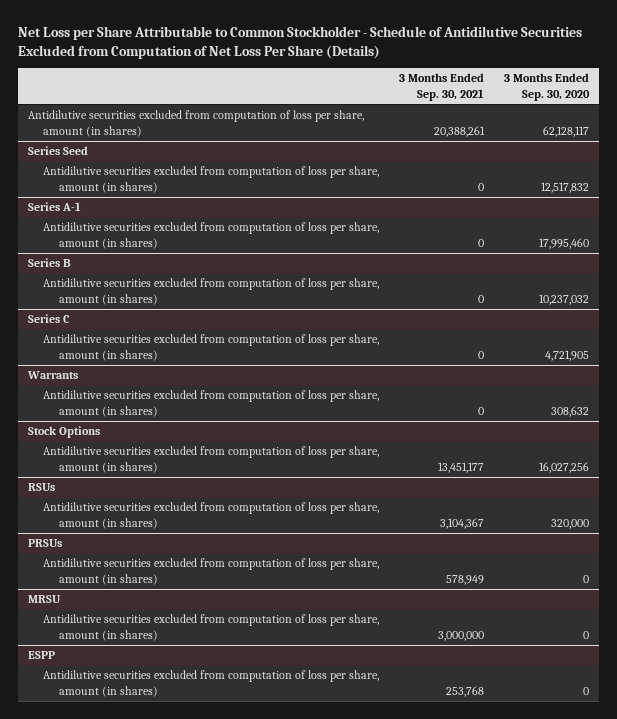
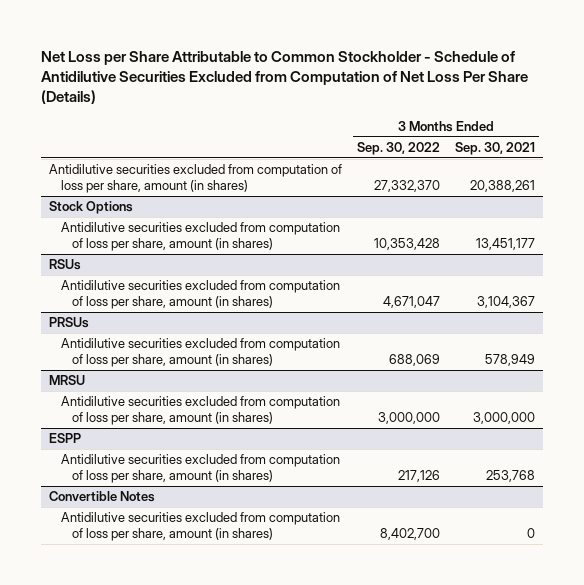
[503,73,590,101] 3 Months Ended Sep. 30, 2020 -> none
none -> [357,141,441,155] Sep. 30, 2022
[28,146,89,156] Series Seed -> none
[43,166,380,193] Antidilutive securities excluded from computation of loss per share, amount (in shares) -> none
[28,202,82,212] Series A-1 -> none
[43,222,380,249] Antidilutive securities excluded from computation of loss per share, amount (in shares) -> none
[28,258,72,268] Series B -> none
[43,278,380,305] Antidilutive securities excluded from computation of loss per share, amount (in shares) -> none
[28,314,71,324] Series C -> none
[43,334,380,361] Antidilutive securities excluded from computation of loss per share, amount (in shares) -> none
[27,371,79,380] Warrants -> none
[43,390,380,417] Antidilutive securities excluded from computation of loss per share, amount (in shares) -> none
none -> [48,491,155,503] Convertible Notes
none -> [60,512,340,541] Antidilutive securities excluded from computation of loss per share, amount (in shares)

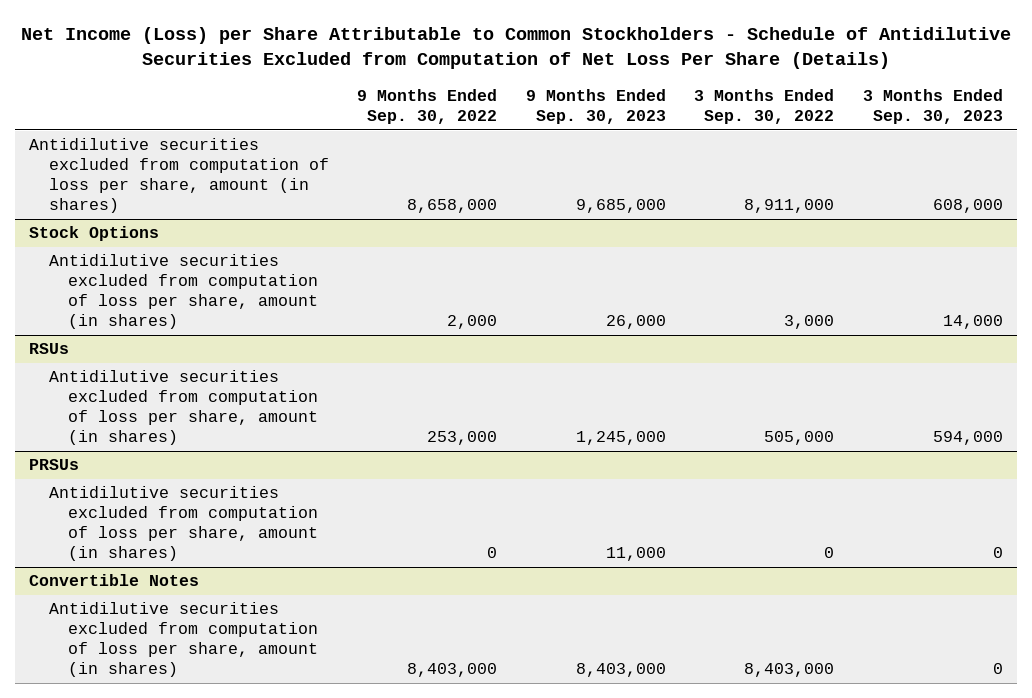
[41,50,529,105] Net Loss per Share Attributable to Common Stockholder - Schedule of Antidilutive Securities Excluded from Computation of Net Loss Per Share (Details) -> [20,27,1011,70] Net Income (Loss) per Share Attributable to Common Stockholders - Schedule of Antidilutive Securities Excluded from Computation of Net Loss Per Share (Details)
[455,141,536,155] Sep. 30, 2021 -> none
none -> [357,89,498,125] 9 Months Ended Sep. 30, 2022
none -> [525,89,666,125] 9 Months Ended Sep. 30, 2023
none -> [862,89,1003,125] 3 Months Ended Sep. 30, 2023
[374,179,441,192] 27,332,370 -> [744,199,835,214] 8,911,000
[374,237,441,250] 10,353,428 -> [784,315,835,330] 3,000
[383,295,441,308] 4,671,047 -> [764,431,835,446] 505,000
[48,375,85,386] MRSU -> none
[60,396,340,425] Antidilutive securities excluded from computation of loss per share, amount (in shares) -> none
[48,433,81,444] ESPP -> none
[60,454,340,483] Antidilutive securities excluded from computation of loss per share, amount (in shares) -> none
[389,353,441,366] 688,069 -> [824,547,835,559] 0
[380,527,441,540] 8,402,700 -> [744,663,835,678] 8,403,000

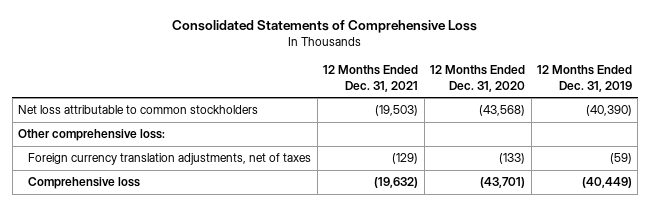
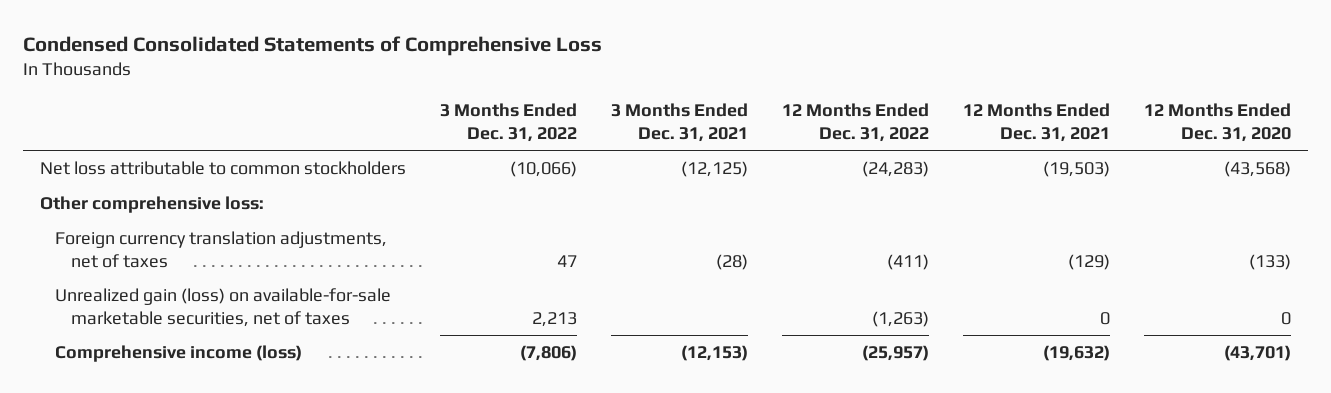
[171,20,477,34] Consolidated Statements of Comprehensive Loss -> [22,35,602,56] Condensed Consolidated Statements of Comprehensive Loss
[536,65,632,92] 12 Months Ended Dec. 31, 2019 -> none
none -> [439,103,577,142] 3 Months Ended Dec. 31, 2022
none -> [611,103,749,142] 3 Months Ended Dec. 31, 2021
none -> [782,103,930,142] 12 Months Ended Dec. 31, 2022
none -> [55,288,392,327] Unrealized gain (loss) on available-for-sale marketable securities, net of taxes
[28,177,141,190] Comprehensive loss -> [55,345,303,363] Comprehensive income (loss)

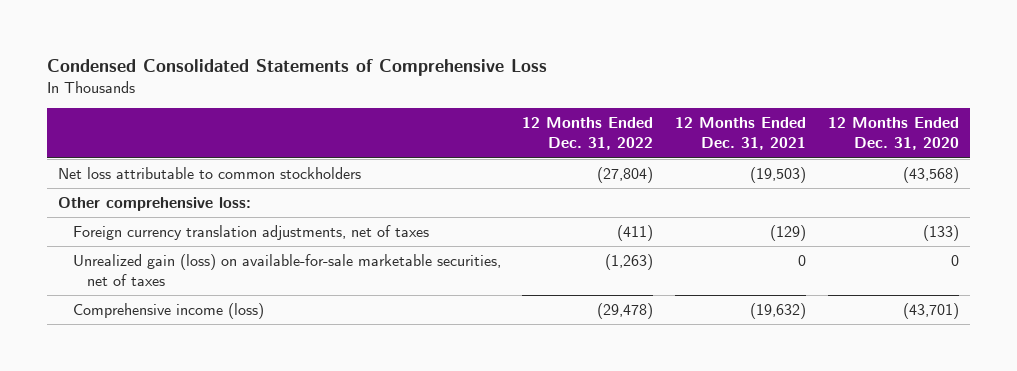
[439,103,577,142] 3 Months Ended Dec. 31, 2022 -> none
[611,103,749,142] 3 Months Ended Dec. 31, 2021 -> none
[862,161,930,178] (24,283) -> [597,167,654,184] (27,804)
[862,345,930,362] (25,957) -> [597,303,654,320] (29,478)

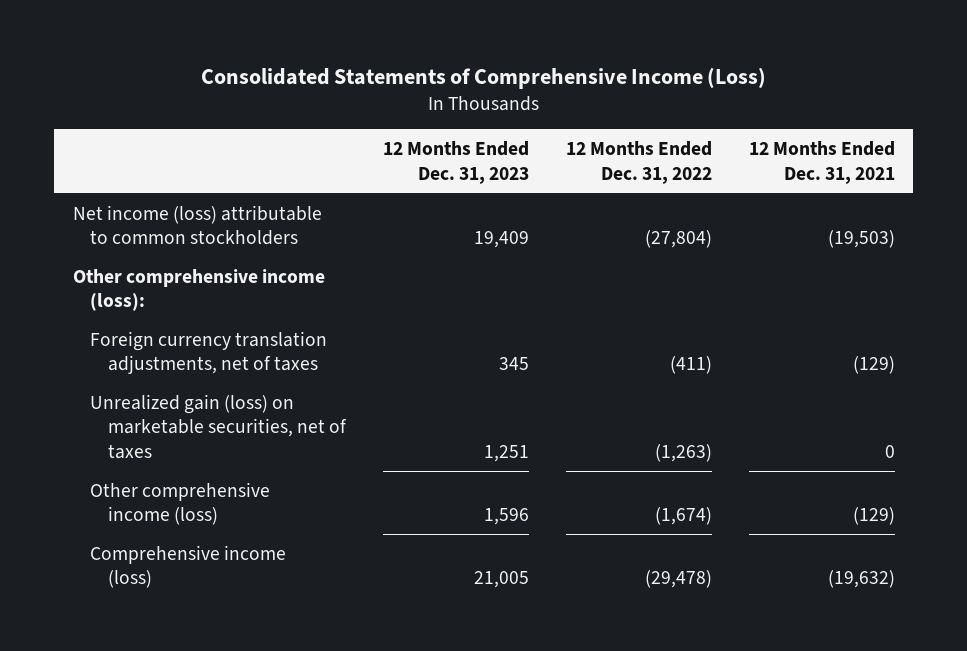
[47,58,548,76] Condensed Consolidated Statements of Comprehensive Loss -> [200,67,766,90] Consolidated Statements of Comprehensive Income (Loss)
[827,117,959,151] 12 Months Ended Dec. 31, 2020 -> none
none -> [382,141,529,184] 12 Months Ended Dec. 31, 2023
[58,167,362,180] Net loss attributable to common stockholders -> [72,204,322,246] Net income (loss) attributable to common stockholders
[58,197,252,212] Other comprehensive loss: -> [72,268,325,312] Other comprehensive income (loss):
[72,254,501,287] Unrealized gain (loss) on available-for-sale marketable securities, net of taxes -> [90,393,347,459] Unrealized gain (loss) on marketable securities, net of taxes
none -> [90,481,271,526] Other comprehensive income (loss)

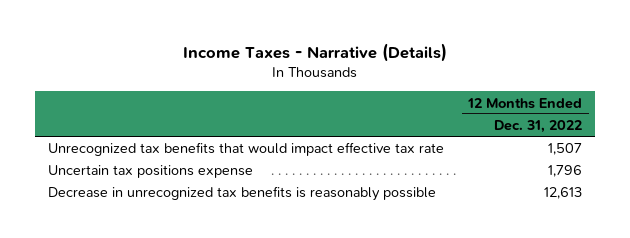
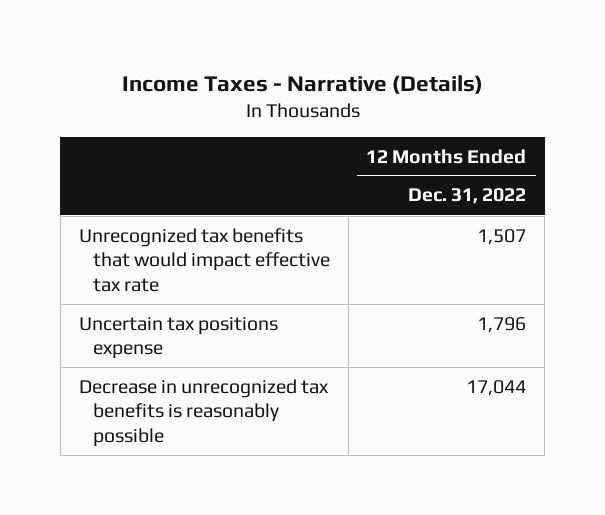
[544,187,583,200] 12,613 -> [466,379,527,396] 17,044

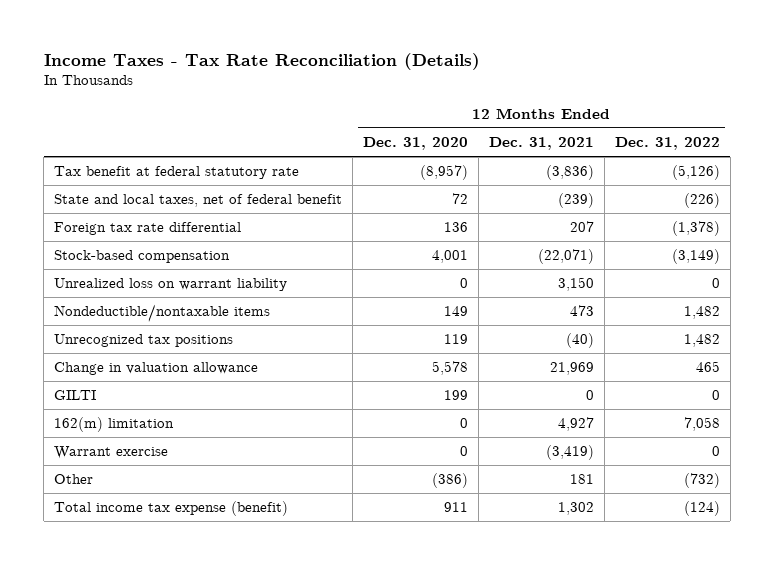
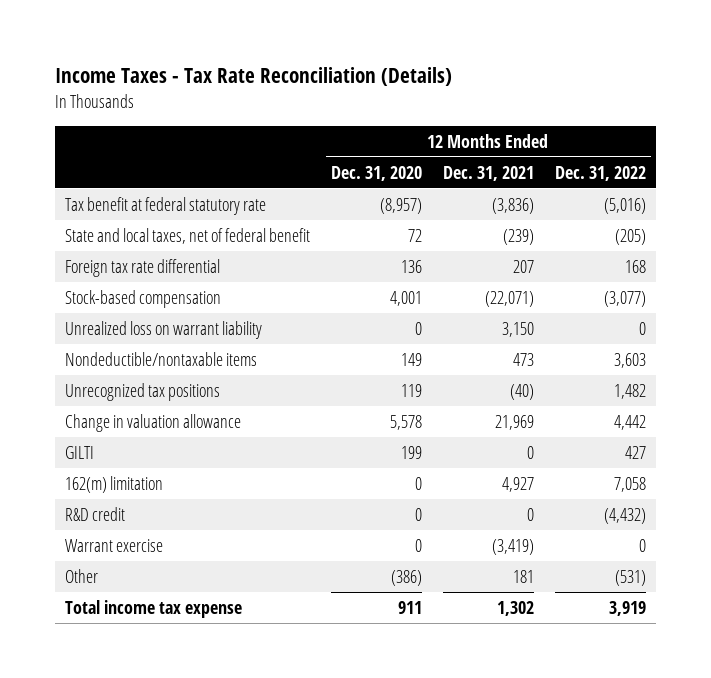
[671,165,720,181] (5,126) -> [603,197,646,214] (5,016)
[683,193,720,209] (226) -> [614,228,646,245] (205)
[671,221,720,237] (1,378) -> [624,259,646,273] 168
[671,249,720,265] (3,149) -> [603,290,646,307] (3,077)
[683,306,720,320] 1,482 -> [613,352,646,368] 3,603
[695,361,720,373] 465 -> [613,414,646,430] 4,442
[711,390,720,401] 0 -> [624,445,646,459] 427
none -> [65,506,126,521] R&D credit
[683,473,720,489] (732) -> [614,569,646,586] (531)
[54,501,289,517] Total income tax expense (benefit) -> [65,599,243,618] Total income tax expense
[683,501,720,517] (124) -> [608,600,646,616] 3,919

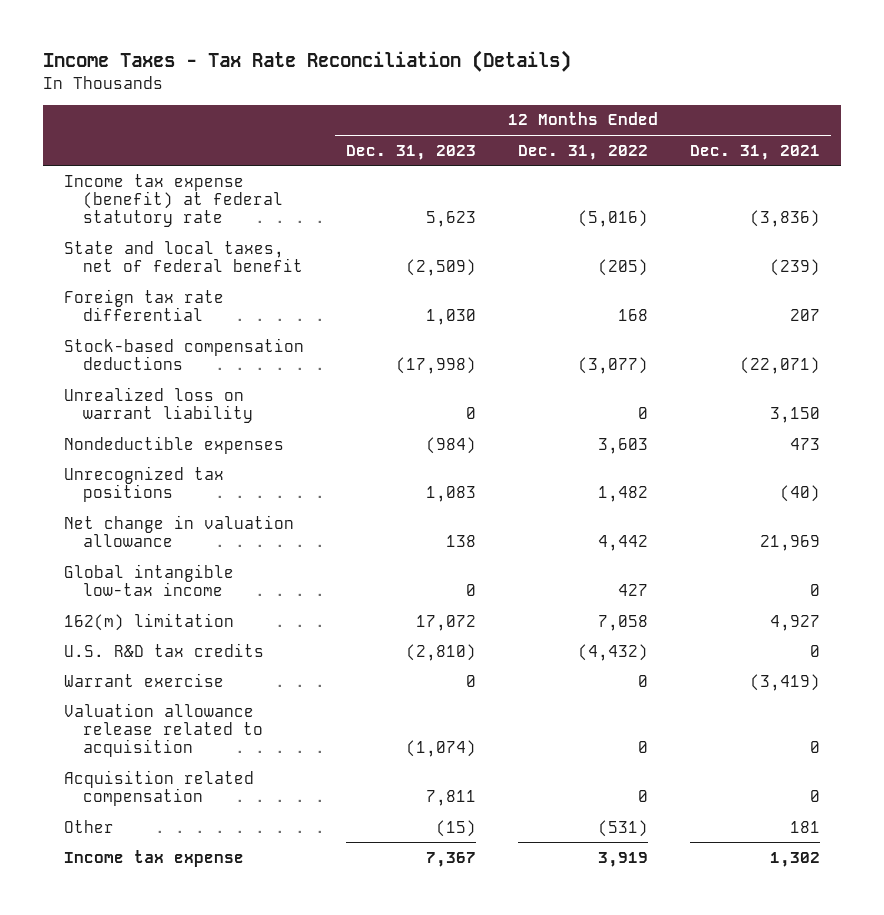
[330,165,422,181] Dec. 31, 2020 -> none
none -> [345,144,476,160] Dec. 31, 2023
[65,196,267,215] Tax benefit at federal statutory rate -> [63,173,284,228] Income tax expense (benefit) at federal statutory rate
[65,289,222,308] Stock-based compensation -> [63,337,304,371] Stock-based compensation deductions
[65,351,258,366] Nondeductible/nontaxable items -> [63,435,284,454] Nondeductible expenses
[65,413,242,432] Change in valuation allowance -> [63,514,294,548] Net change in valuation allowance
[65,445,95,459] GILTI -> [63,563,234,597] Global intangible low-tax income
[65,506,126,521] R&D credit -> [63,642,264,657] U.S. R&D tax credits
none -> [63,702,264,758] Valuation allowance release related to acquisition
none -> [63,769,254,807] Acquisition related compensation
[65,599,243,618] Total income tax expense -> [63,849,244,867] Income tax expense

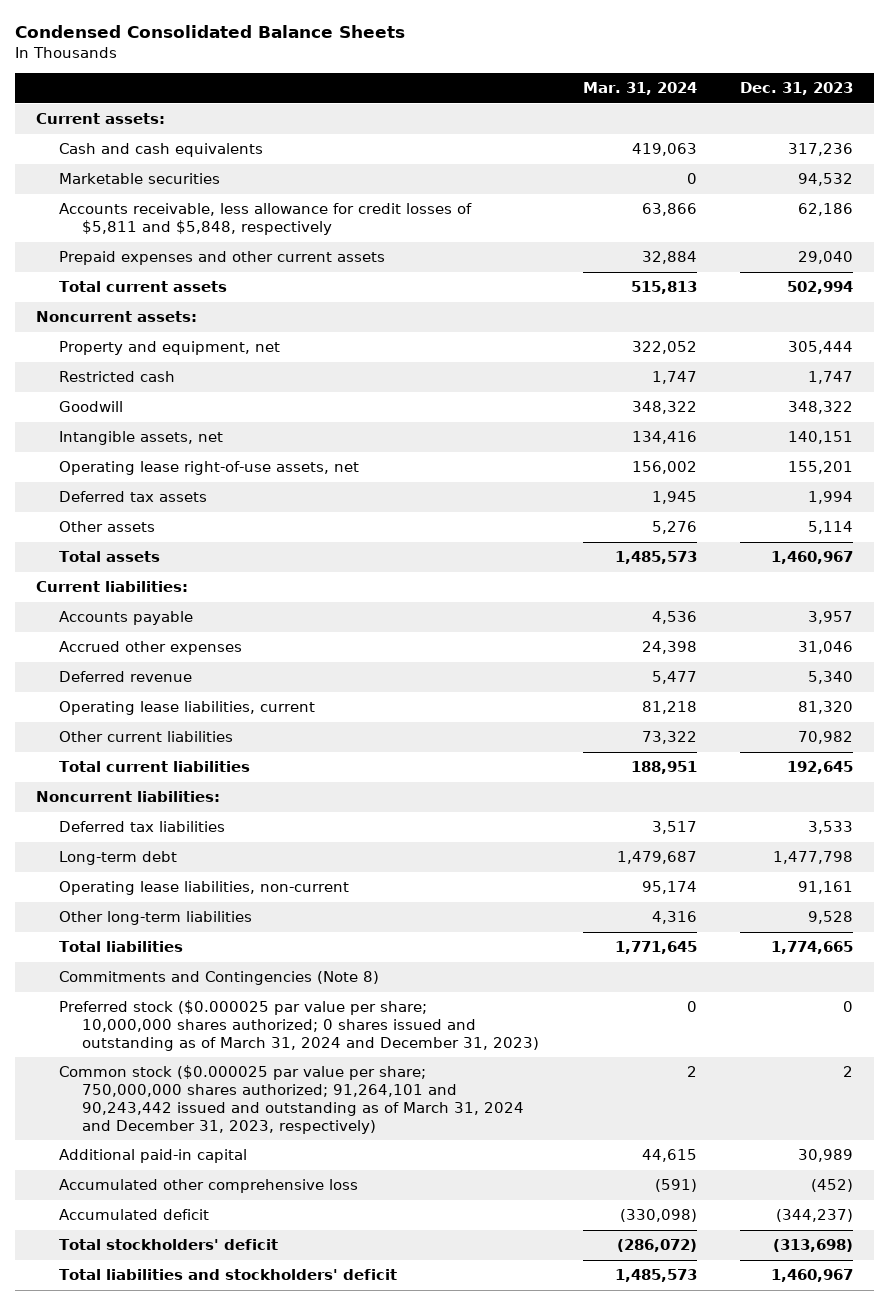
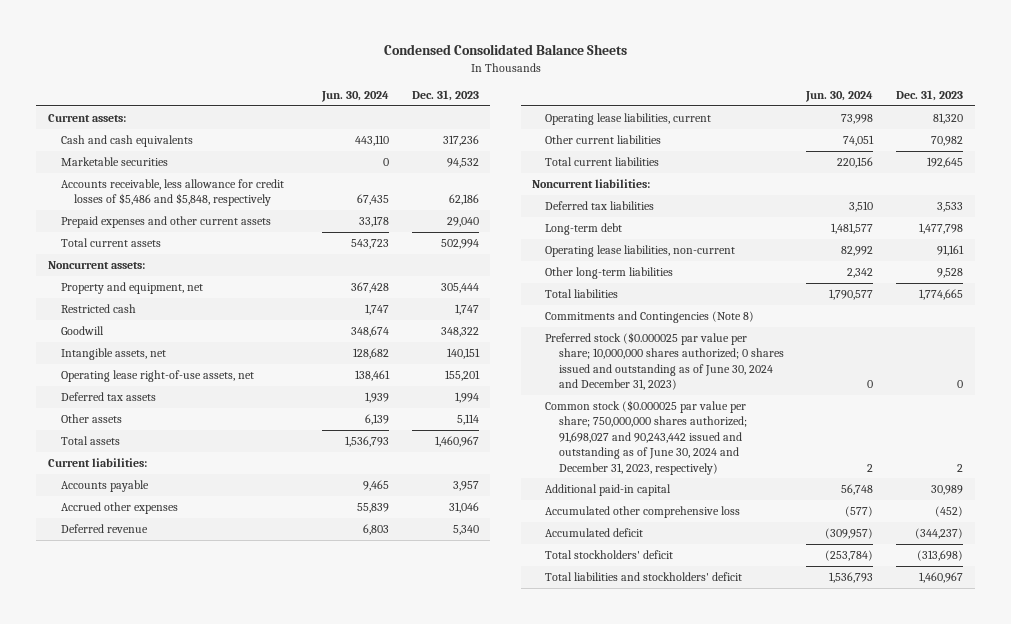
[582,82,697,96] Mar. 31, 2024 -> none
none -> [320,91,389,103] Jun. 30, 2024
[59,203,473,236] Accounts receivable, less allowance for credit losses of $5,811 and $5,848, respectively -> [60,179,284,207] Accounts receivable, less allowance for credit losses of $5,486 and $5,848, respectively
[59,1000,540,1052] Preferred stock ($0.000025 par value per share; 10,000,000 shares authorized; 0 shares issued and outstanding as of March 31, 2024 and December 31, 2023) -> [545,332,784,391] Preferred stock ($0.000025 par value per share; 10,000,000 shares authorized; 0 shares issued and outstanding as of June 30, 2024 and December 31, 2023)
[59,1065,525,1135] Common stock ($0.000025 par value per share; 750,000,000 shares authorized; 91,264,101 and 90,243,442 issued and outstanding as of March 31, 2024 and December 31, 2023, respectively) -> [545,400,747,475] Common stock ($0.000025 par value per share; 750,000,000 shares authorized; 91,698,027 and 90,243,442 issued and outstanding as of June 30, 2024 and December 31, 2023, respectively)

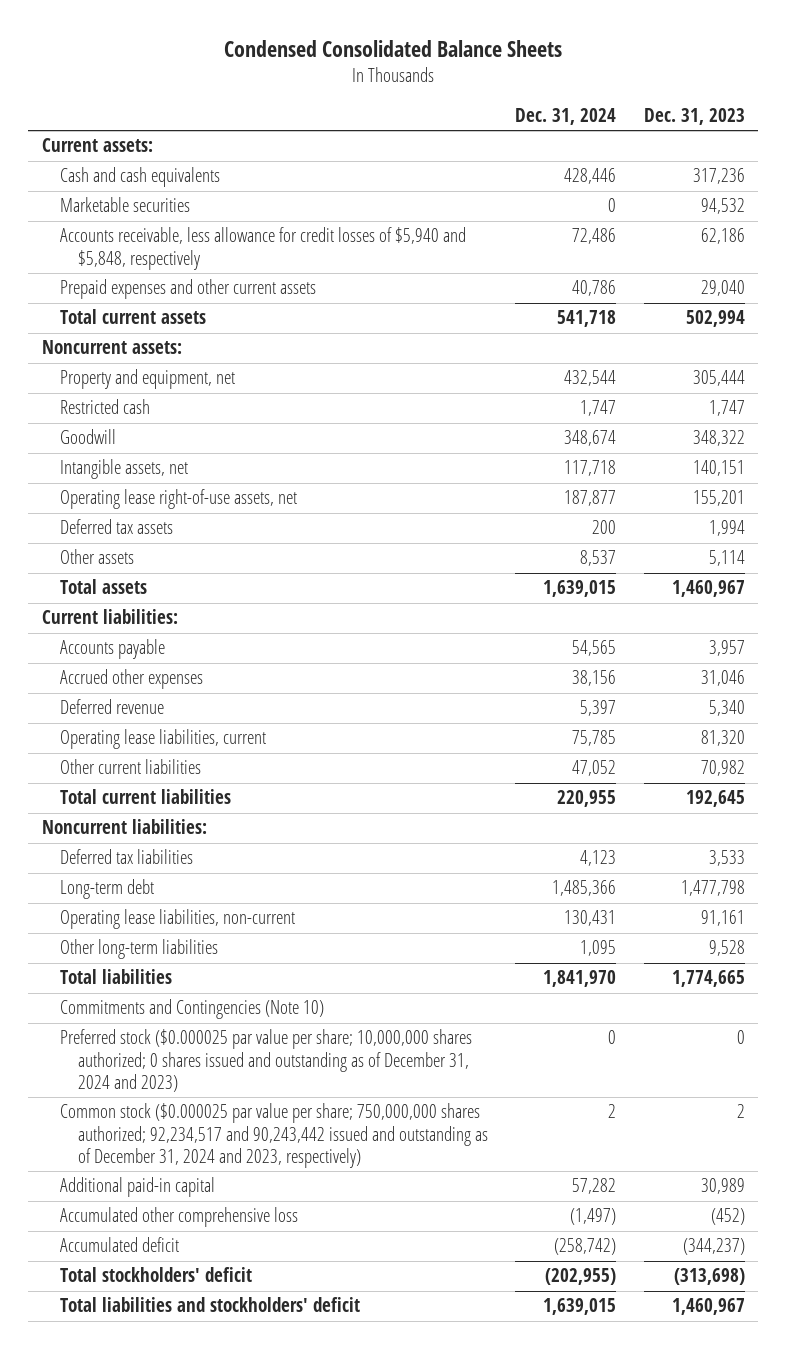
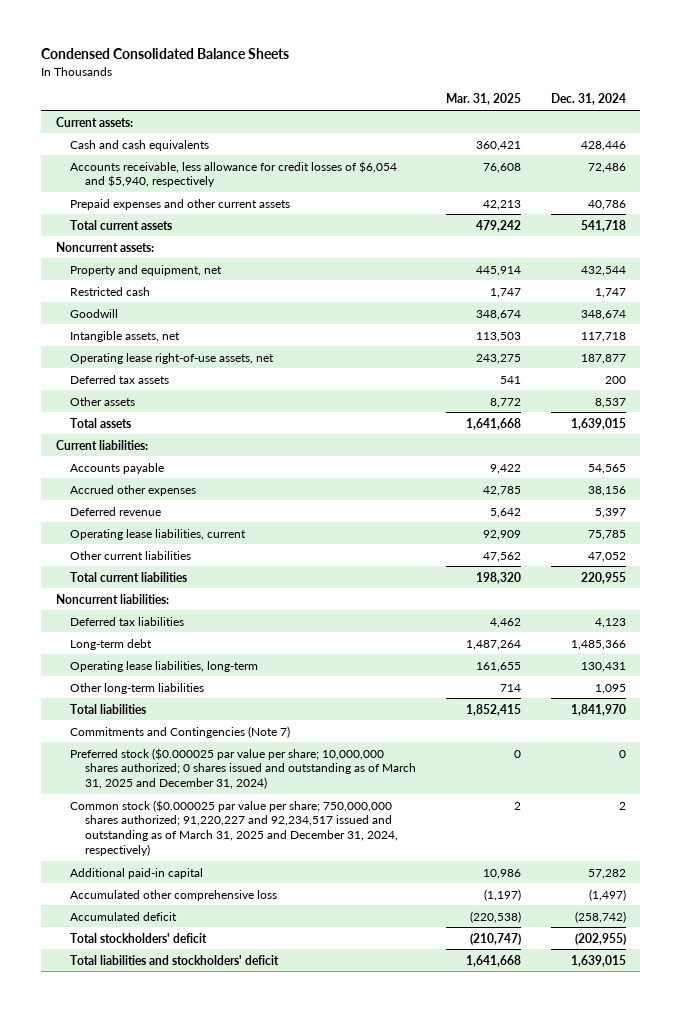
[643,108,745,126] Dec. 31, 2023 -> none
none -> [445,93,521,106] Mar. 31, 2025
[59,197,190,213] Marketable securities -> none
[59,227,466,270] Accounts receivable, less allowance for credit losses of $5,940 and $5,848, respectively -> [70,160,398,188] Accounts receivable, less allowance for credit losses of $6,054 and $5,940, respectively
[59,909,295,930] Operating lease liabilities, non-current -> [70,660,259,672] Operating lease liabilities, long-term
[59,999,324,1020] Commitments and Contingencies (Note 10) -> [70,725,291,738] Commitments and Contingencies (Note 7)
[59,1029,472,1092] Preferred stock ($0.000025 par value per share; 10,000,000 shares authorized; 0 shares issued and outstanding as of December 31, 2024 and 2023) -> [70,747,417,789] Preferred stock ($0.000025 par value per share; 10,000,000 shares authorized; 0 shares issued and outstanding as of March 31, 2025 and December 31, 2024)
[59,1103,489,1168] Common stock ($0.000025 par value per share; 750,000,000 shares authorized; 92,234,517 and 90,243,442 issued and outstanding as of December 31, 2024 and 2023, respectively) -> [70,799,399,856] Common stock ($0.000025 par value per share; 750,000,000 shares authorized; 91,220,227 and 92,234,517 issued and outstanding as of March 31, 2025 and December 31, 2024, respectively)

